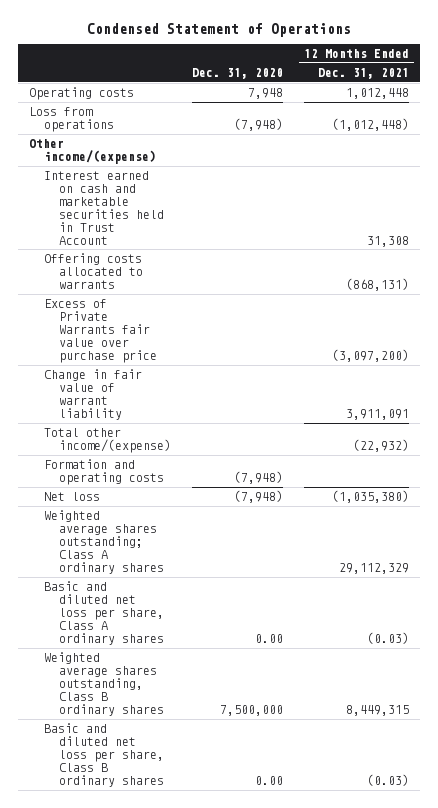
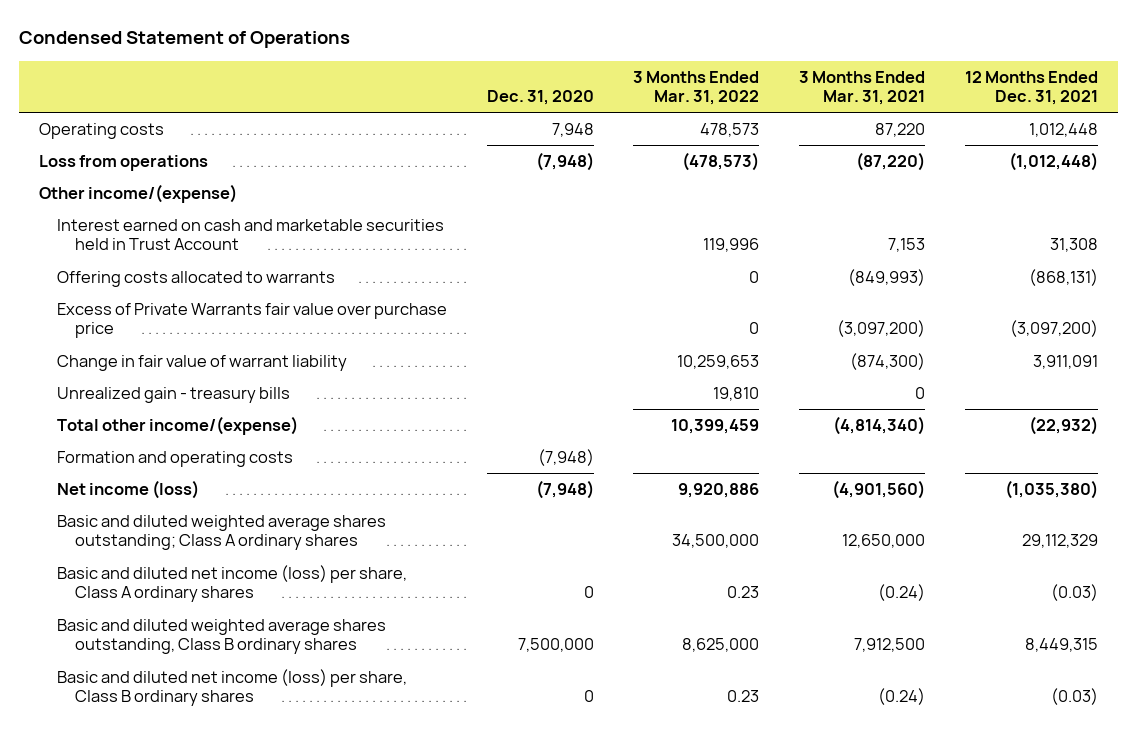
none -> [633,70,760,105] 3 Months Ended Mar. 31, 2022
none -> [799,70,926,105] 3 Months Ended Mar. 31, 2021
none -> [56,387,290,404] Unrealized gain - treasury bills
[43,492,100,502] Net loss -> [56,480,199,500] Net income (loss)
[43,510,164,574] Weighted average shares outstanding; Class A ordinary shares -> [56,515,386,551] Basic and diluted weighted average shares outstanding; Class A ordinary shares
[43,581,164,645] Basic and diluted net loss per share, Class A ordinary shares -> [56,565,407,603] Basic and diluted net income (loss) per share, Class A ordinary shares
[254,633,283,643] 0.00 -> [583,586,594,599] 0
[43,652,164,716] Weighted average shares outstanding, Class B ordinary shares -> [56,619,386,655] Basic and diluted weighted average shares outstanding, Class B ordinary shares
[43,723,164,787] Basic and diluted net loss per share, Class B ordinary shares -> [56,669,407,707] Basic and diluted net income (loss) per share, Class B ordinary shares
[254,775,283,785] 0.00 -> [583,690,594,703] 0

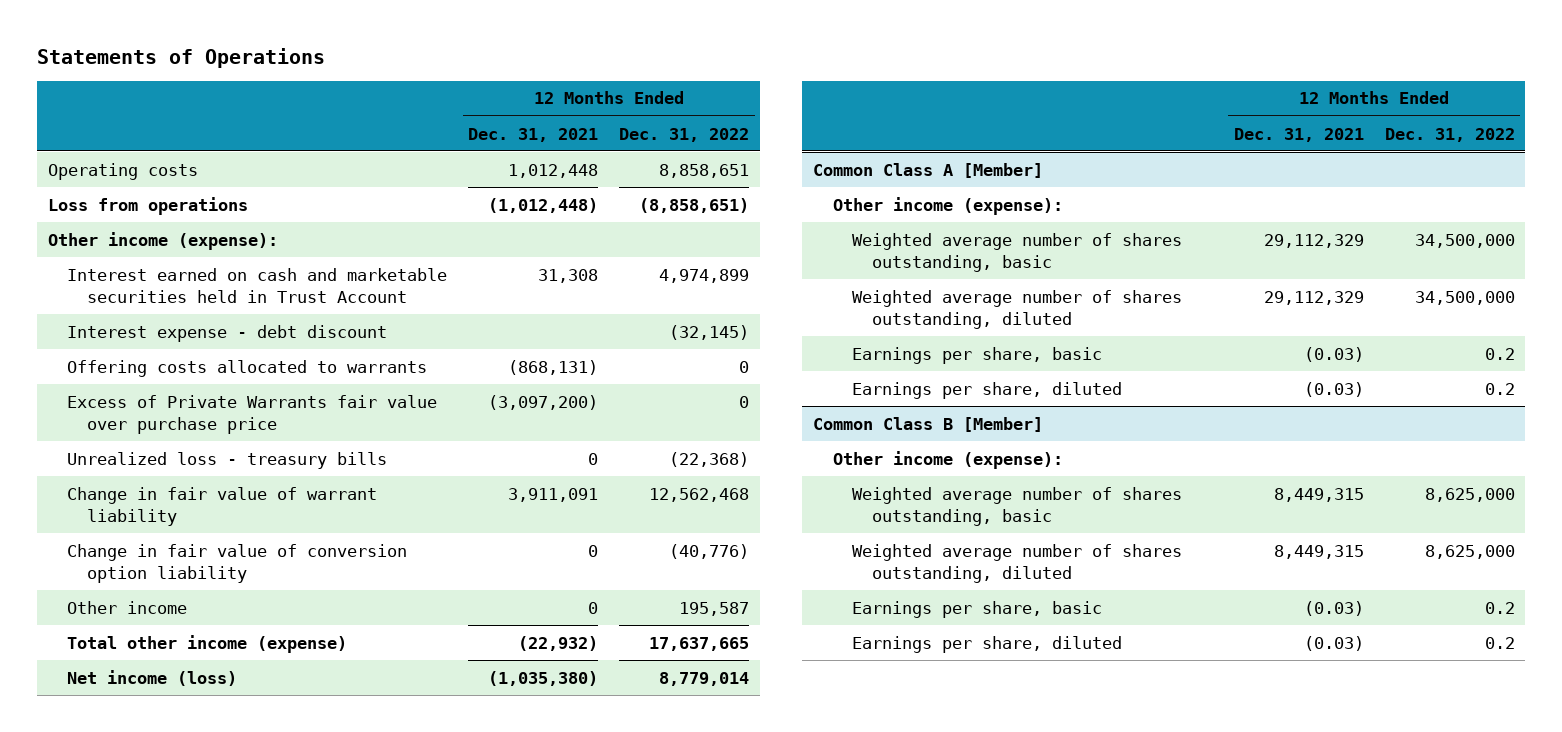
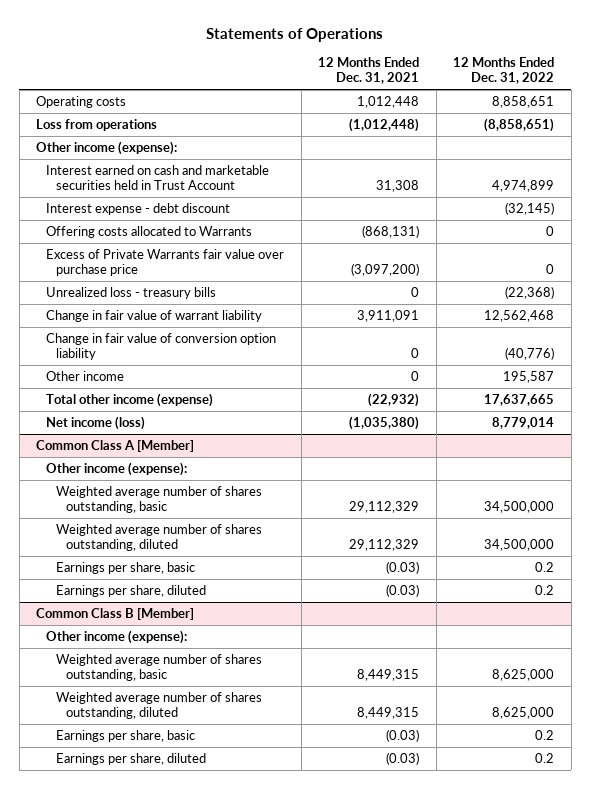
[67,359,428,377] Offering costs allocated to warrants -> [46,225,253,238] Offering costs allocated to Warrants

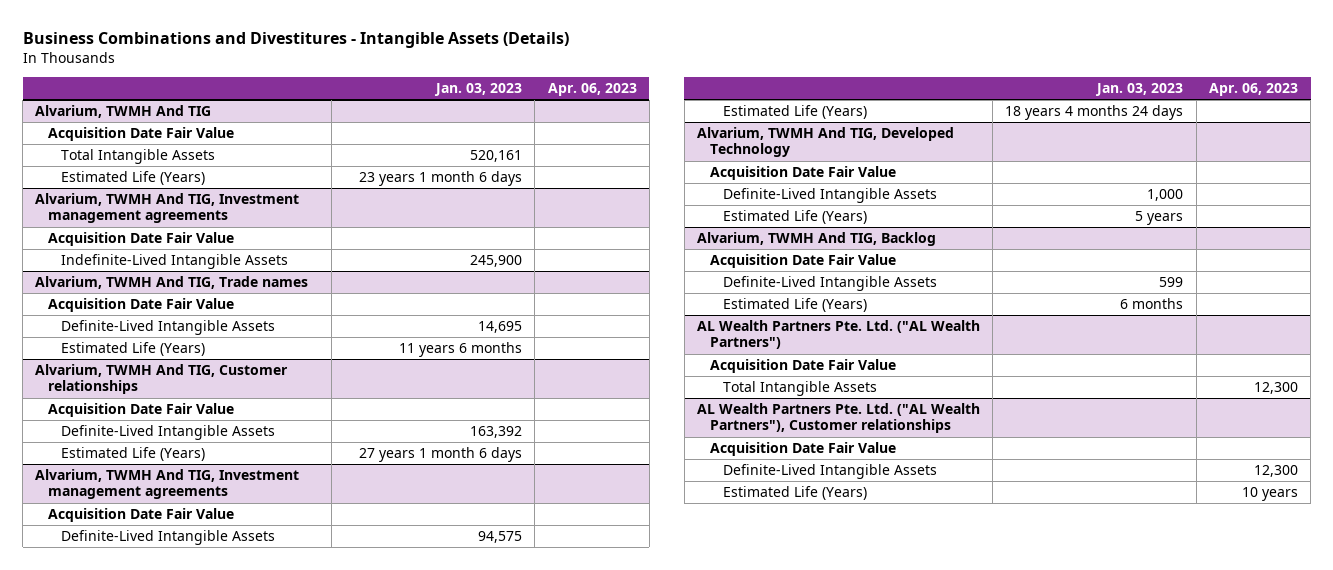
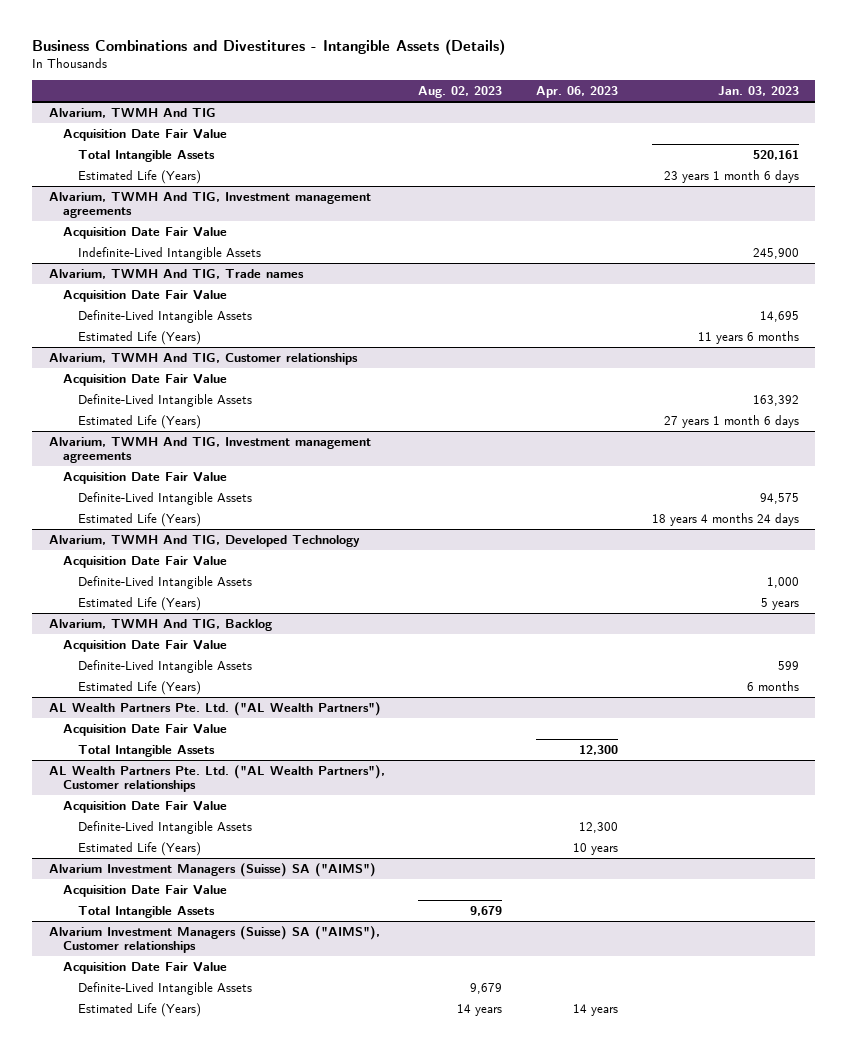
none -> [418,86,503,99] Aug. 02, 2023
none -> [48,862,376,877] Alvarium Investment Managers (Suisse) SA ("AIMS")
none -> [63,884,228,897] Acquisition Date Fair Value
none -> [77,905,215,918] Total Intangible Assets
none -> [48,925,380,954] Alvarium Investment Managers (Suisse) SA ("AIMS"), Customer relationships
none -> [63,961,228,974] Acquisition Date Fair Value
none -> [77,981,252,995] Definite-Lived Intangible Assets
none -> [77,1002,201,1017] Estimated Life (Years)

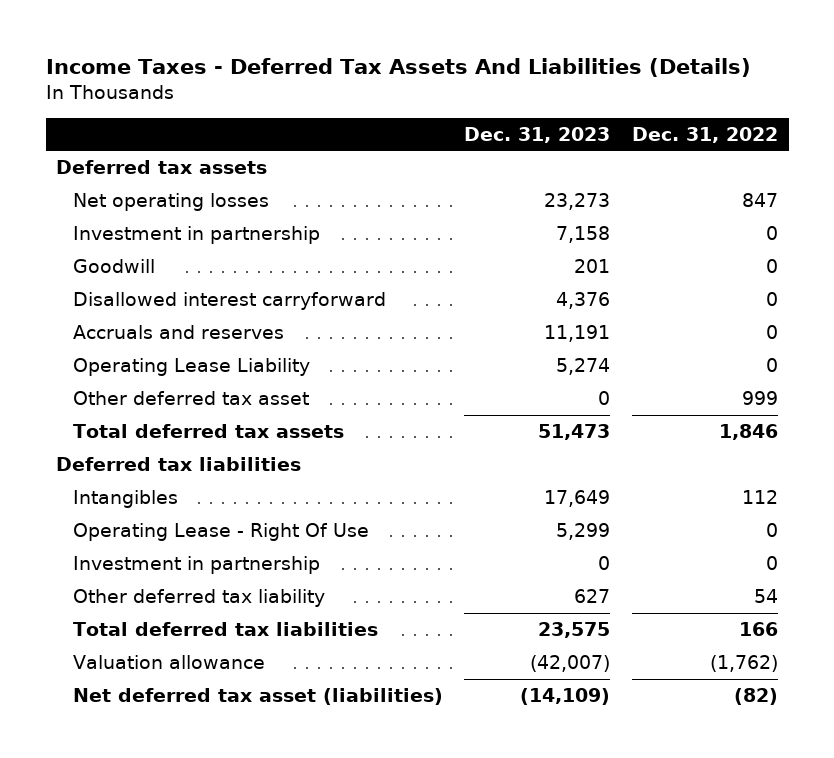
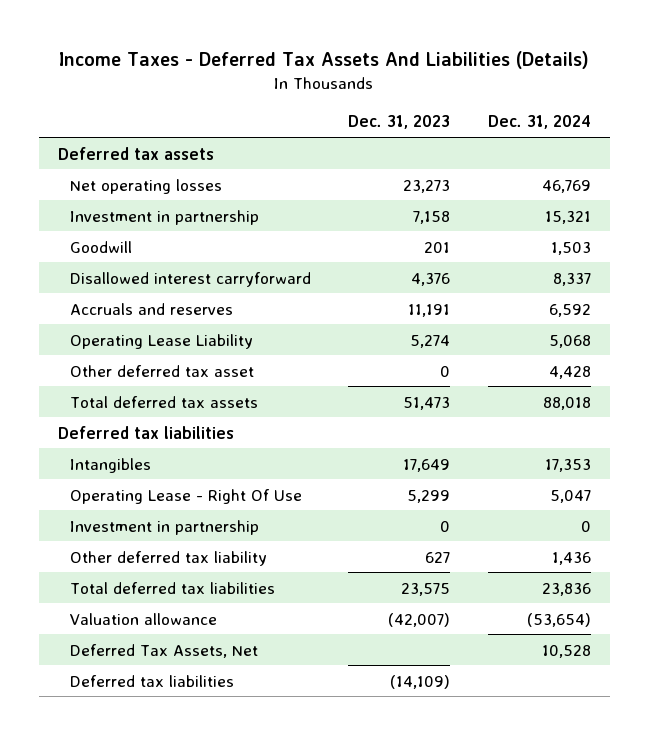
[632,126,779,143] Dec. 31, 2022 -> none
none -> [487,115,591,130] Dec. 31, 2024
none -> [69,643,258,658] Deferred Tax Assets, Net
[72,688,443,706] Net deferred tax asset (liabilities) -> [69,674,234,687] Deferred tax liabilities

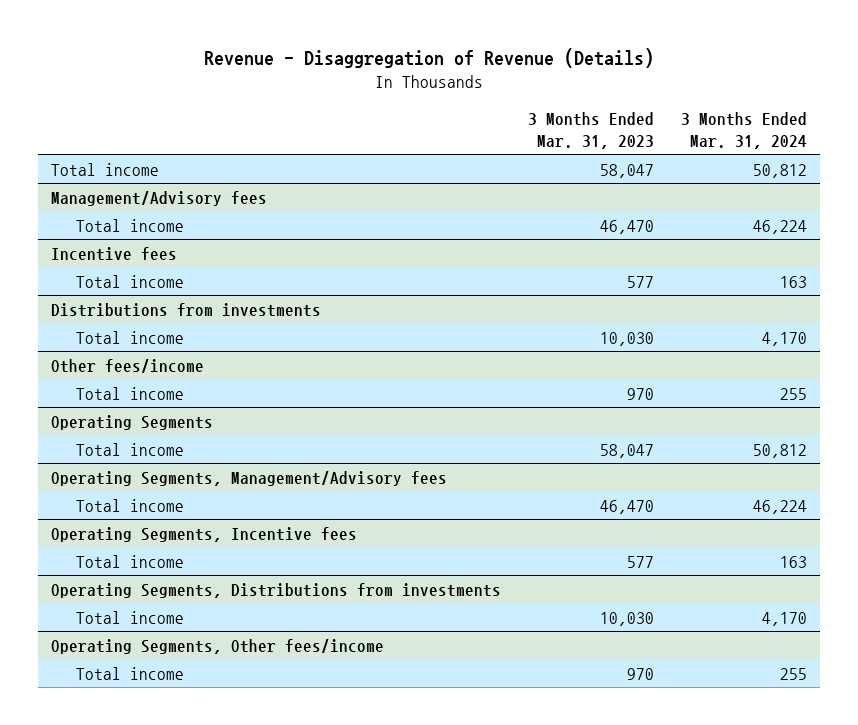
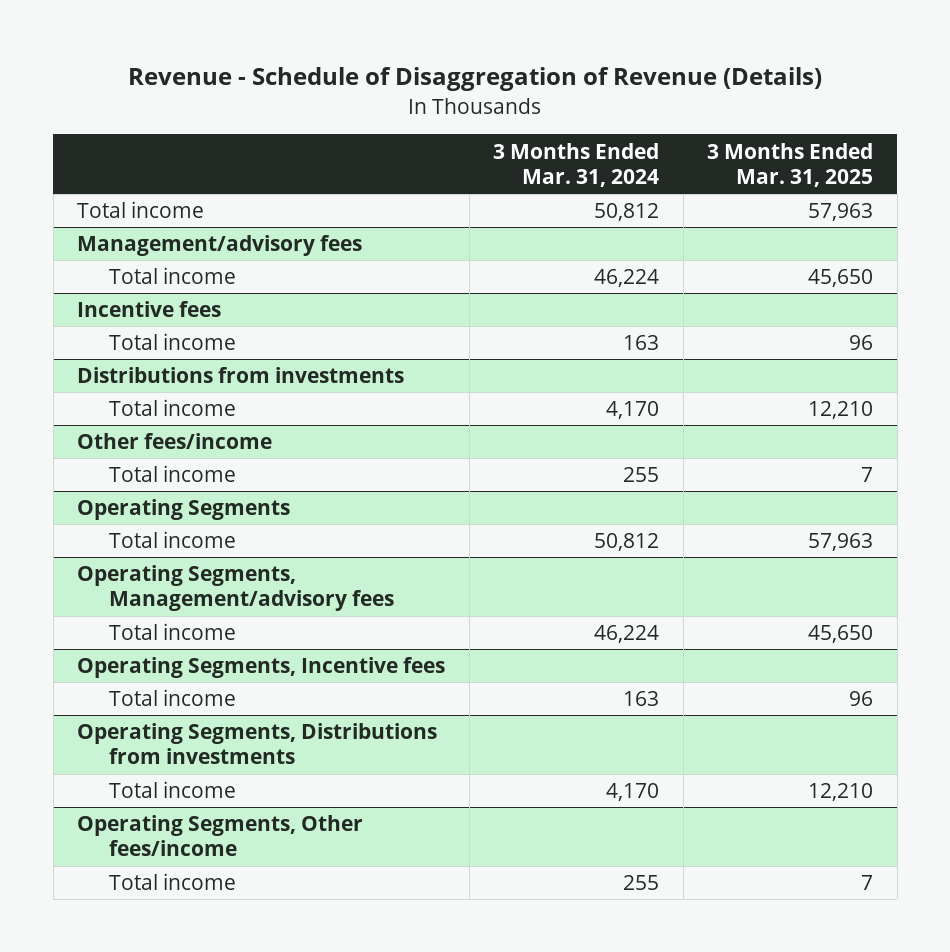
[203,48,654,69] Revenue - Disaggregation of Revenue (Details) -> [128,67,823,92] Revenue - Schedule of Disaggregation of Revenue (Details)
[527,112,654,149] 3 Months Ended Mar. 31, 2023 -> none
none -> [707,142,874,187] 3 Months Ended Mar. 31, 2025
[50,190,267,206] Management/Advisory fees -> [77,235,363,257] Management/advisory fees
[50,470,447,486] Operating Segments, Management/Advisory fees -> [77,565,394,612] Operating Segments, Management/advisory fees

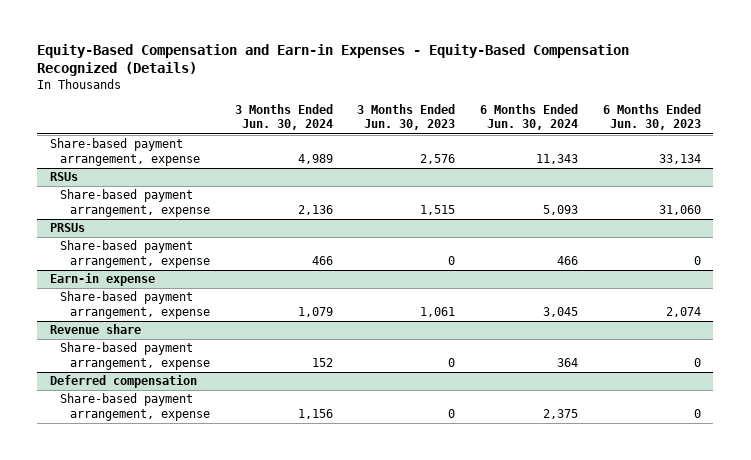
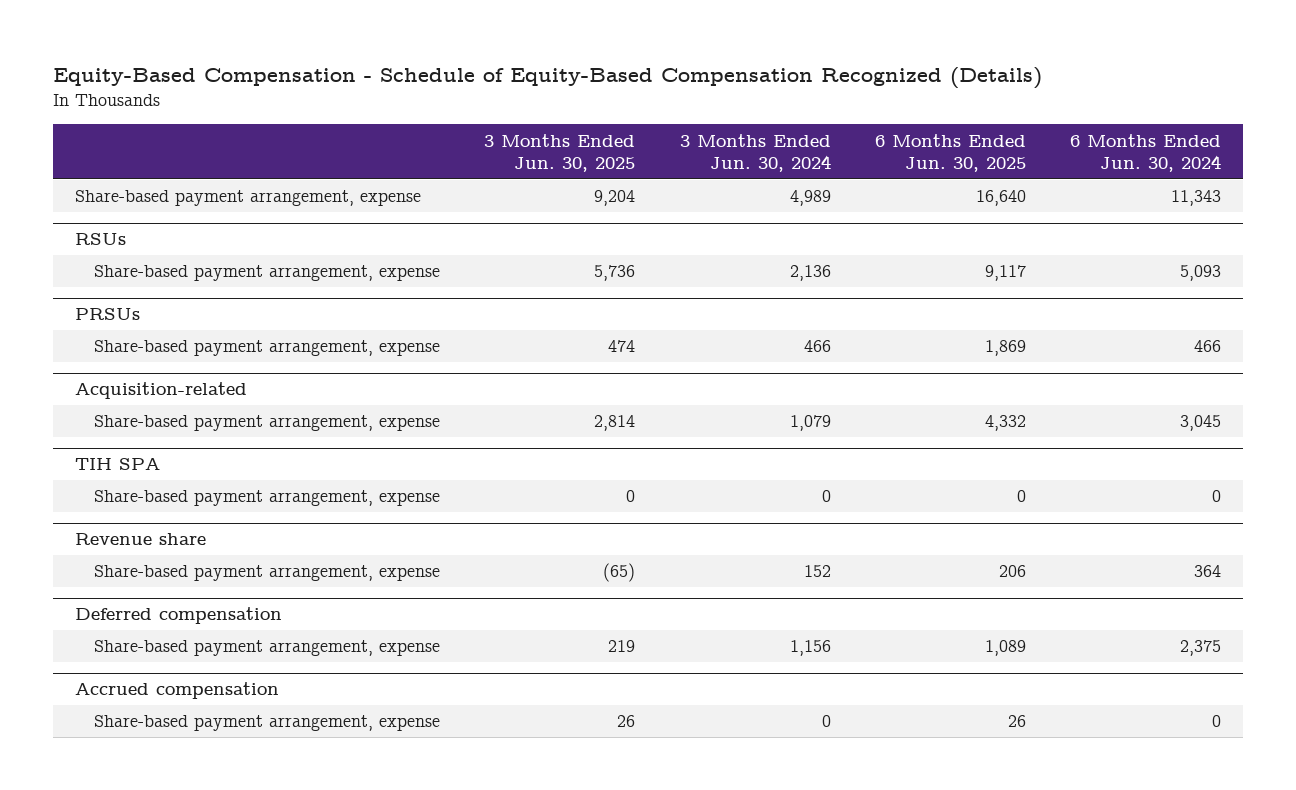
[37,44,630,77] Equity-Based Compensation and Earn-in Expenses - Equity-Based Compensation Recognized (Details) -> [53,66,1043,89] Equity-Based Compensation - Schedule of Equity-Based Compensation Recognized (Details)
[357,103,456,131] 3 Months Ended Jun. 30, 2023 -> none
[602,103,701,131] 6 Months Ended Jun. 30, 2023 -> none
none -> [484,133,636,172] 3 Months Ended Jun. 30, 2025
none -> [874,133,1026,172] 6 Months Ended Jun. 30, 2025
[49,273,155,287] Earn-in expense -> none
none -> [75,382,248,400] Acquisition-related
none -> [75,458,161,471] TIH SPA
none -> [94,490,441,507] Share-based payment arrangement, expense
none -> [75,682,280,700] Accrued compensation
none -> [94,715,441,732] Share-based payment arrangement, expense

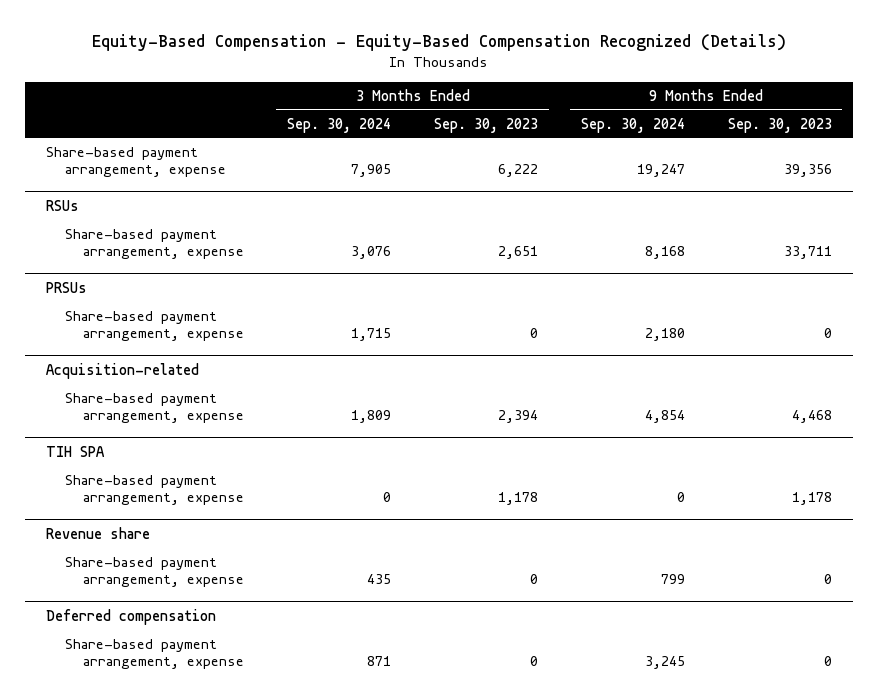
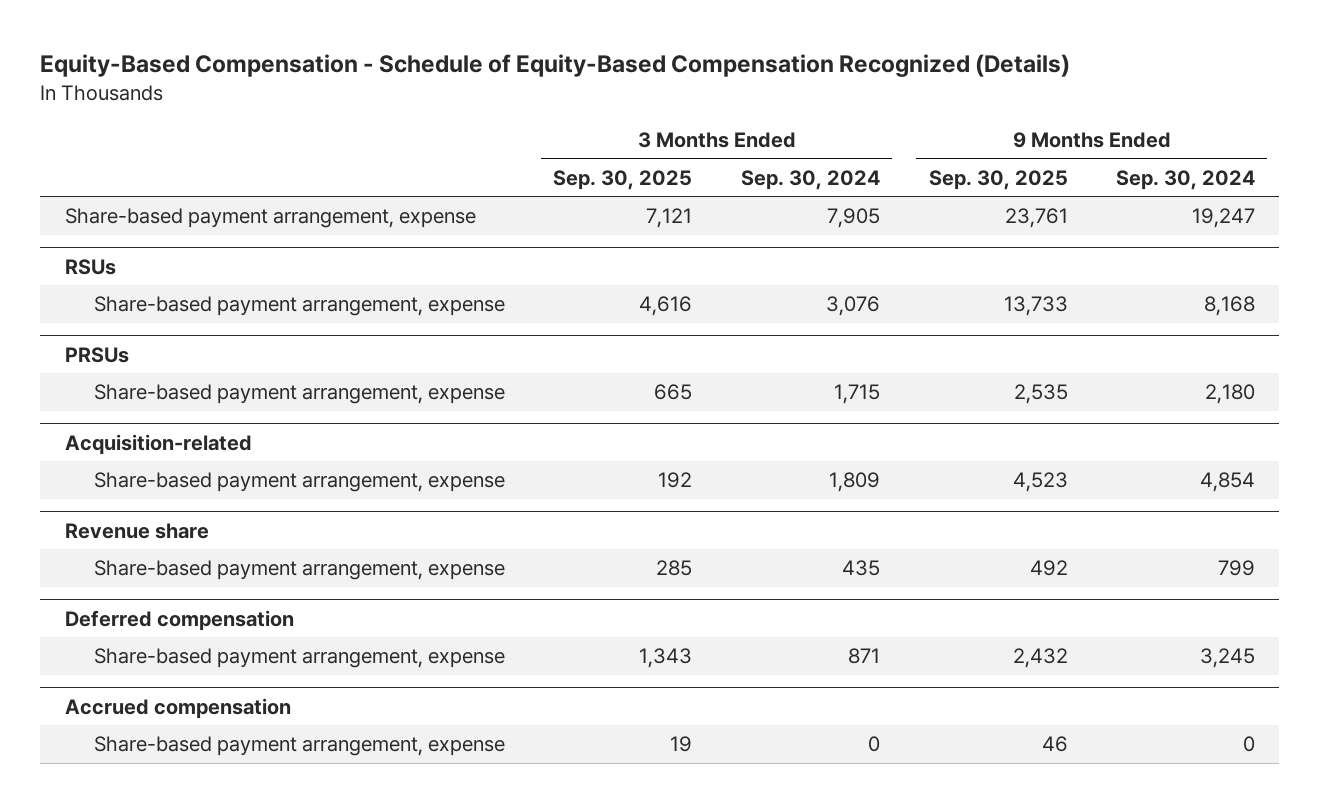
[91,34,786,52] Equity-Based Compensation - Equity-Based Compensation Recognized (Details) -> [40,54,1071,78] Equity-Based Compensation - Schedule of Equity-Based Compensation Recognized (Details)
[433,117,538,133] Sep. 30, 2023 -> none
[727,117,832,133] Sep. 30, 2023 -> none
none -> [553,169,693,190] Sep. 30, 2025
none -> [928,169,1068,190] Sep. 30, 2025
[46,445,106,457] TIH SPA -> none
[64,474,245,506] Share-based payment arrangement, expense -> none
none -> [64,697,291,719] Accrued compensation
none -> [93,736,505,757] Share-based payment arrangement, expense

